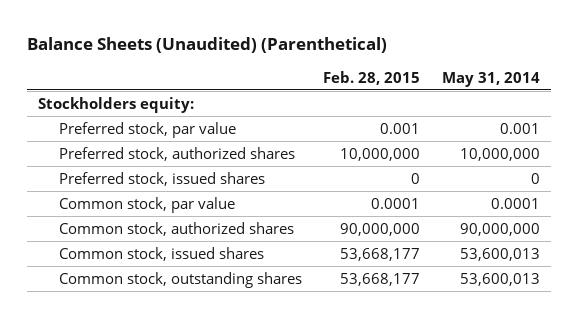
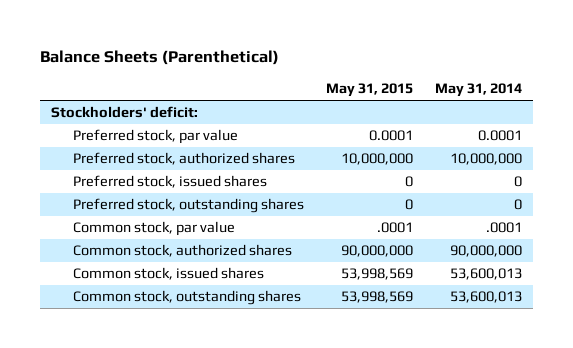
[27,37,388,54] Balance Sheets (Unaudited) (Parenthetical) -> [39,50,279,66] Balance Sheets (Parenthetical)
[323,70,421,85] Feb. 28, 2015 -> none
none -> [326,83,414,98] May 31, 2015
[37,96,194,113] Stockholders equity: -> [50,106,198,119] Stockholders' deficit:
[499,122,540,134] 0.001 -> [478,130,523,142] 0.0001
none -> [73,198,305,214] Preferred stock, outstanding shares
[490,197,540,209] 0.0001 -> [486,222,523,234] .0001

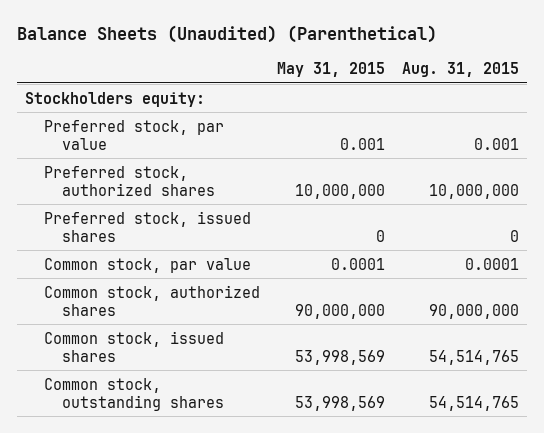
[39,50,279,66] Balance Sheets (Parenthetical) -> [16,24,437,43] Balance Sheets (Unaudited) (Parenthetical)
[435,83,523,98] May 31, 2014 -> none
none -> [401,62,519,78] Aug. 31, 2015
[50,106,198,119] Stockholders' deficit: -> [25,91,206,107] Stockholders equity:
[369,130,414,142] 0.0001 -> [339,137,385,150] 0.001
[73,198,305,214] Preferred stock, outstanding shares -> none
[377,222,414,234] .0001 -> [330,257,385,270] 0.0001

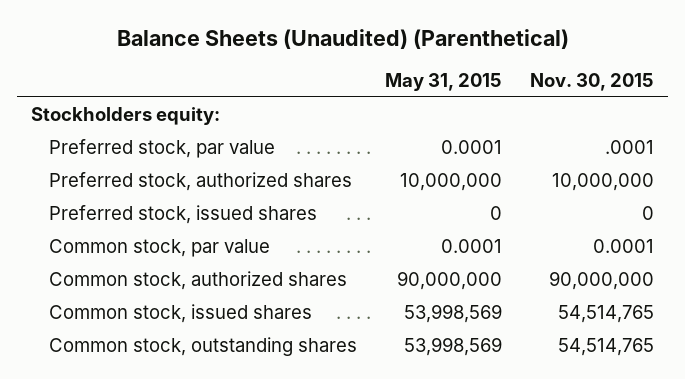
[401,62,519,78] Aug. 31, 2015 -> none
none -> [530,73,655,92] Nov. 30, 2015
[339,137,385,150] 0.001 -> [441,140,503,155] 0.0001

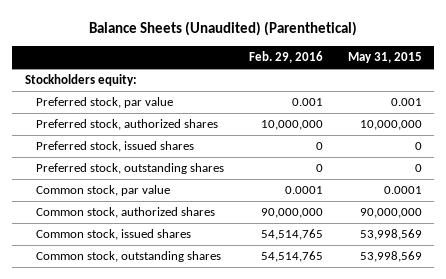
[530,73,655,92] Nov. 30, 2015 -> none
none -> [248,51,323,64] Feb. 29, 2016
[441,140,503,155] 0.0001 -> [390,98,422,107] 0.001
none -> [35,163,224,175] Preferred stock, outstanding shares

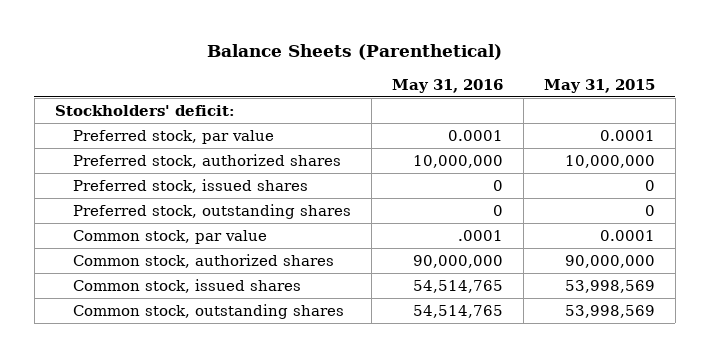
[89,20,358,36] Balance Sheets (Unaudited) (Parenthetical) -> [206,44,502,61] Balance Sheets (Parenthetical)
[248,51,323,64] Feb. 29, 2016 -> none
none -> [391,78,503,93] May 31, 2016
[24,74,137,87] Stockholders equity: -> [54,104,235,116] Stockholders' deficit:
[390,98,422,107] 0.001 -> [599,129,655,141] 0.0001

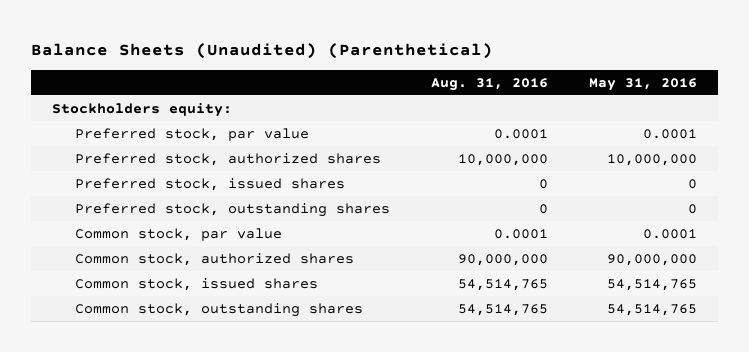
[206,44,502,61] Balance Sheets (Parenthetical) -> [31,42,494,59] Balance Sheets (Unaudited) (Parenthetical)
[543,78,655,93] May 31, 2015 -> none
none -> [431,77,549,91] Aug. 31, 2016
[54,104,235,116] Stockholders' deficit: -> [51,102,232,117] Stockholders equity:
[457,229,503,241] .0001 -> [643,228,698,239] 0.0001

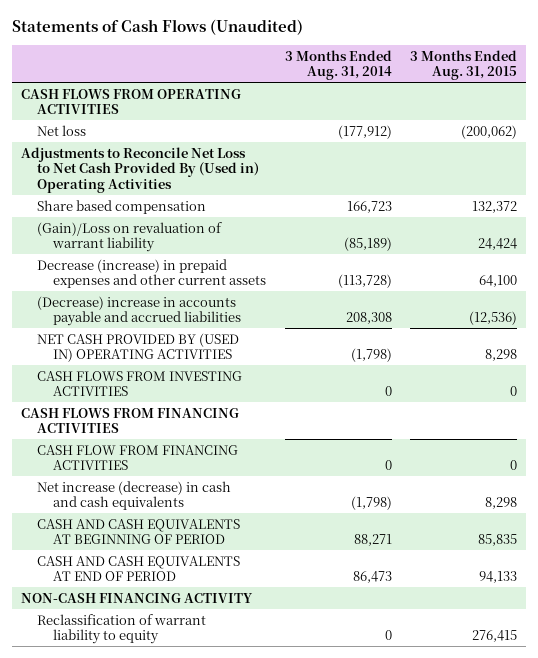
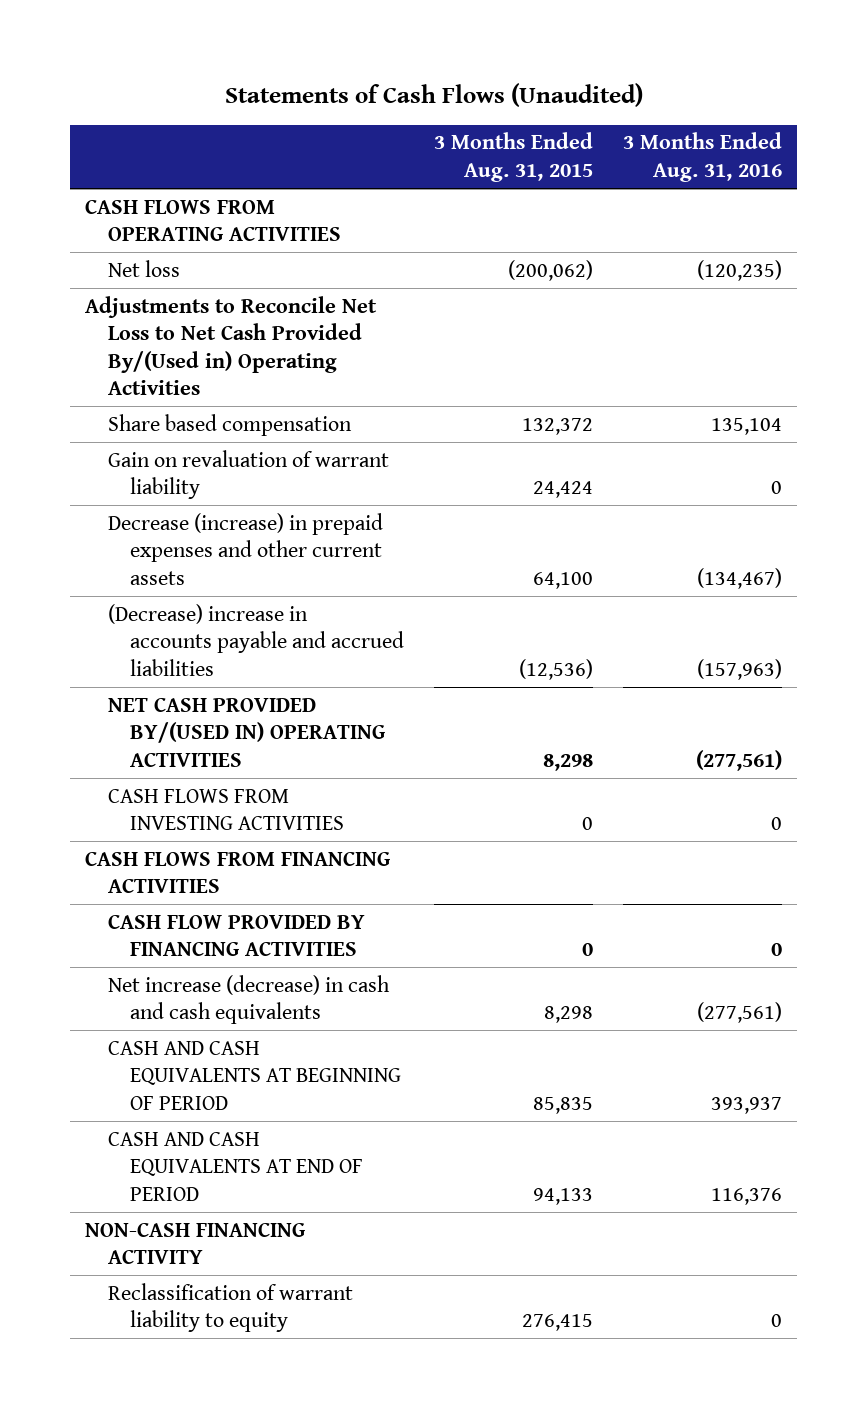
[284,49,392,81] 3 Months Ended Aug. 31, 2014 -> none
none -> [623,132,783,182] 3 Months Ended Aug. 31, 2016
[20,146,259,194] Adjustments to Reconcile Net Loss to Net Cash Provided By (Used in) Operating Activities -> [85,295,378,395] Adjustments to Reconcile Net Loss to Net Cash Provided By/(Used in) Operating Activities
[36,221,222,253] (Gain)/Loss on revaluation of warrant liability -> [107,449,389,500] Gain on revaluation of warrant liability
[36,332,239,363] NET CASH PROVIDED BY (USED IN) OPERATING ACTIVITIES -> [107,696,385,767] NET CASH PROVIDED BY/(USED IN) OPERATING ACTIVITIES
[36,444,238,471] CASH FLOW FROM FINANCING ACTIVITIES -> [107,913,365,957] CASH FLOW PROVIDED BY FINANCING ACTIVITIES

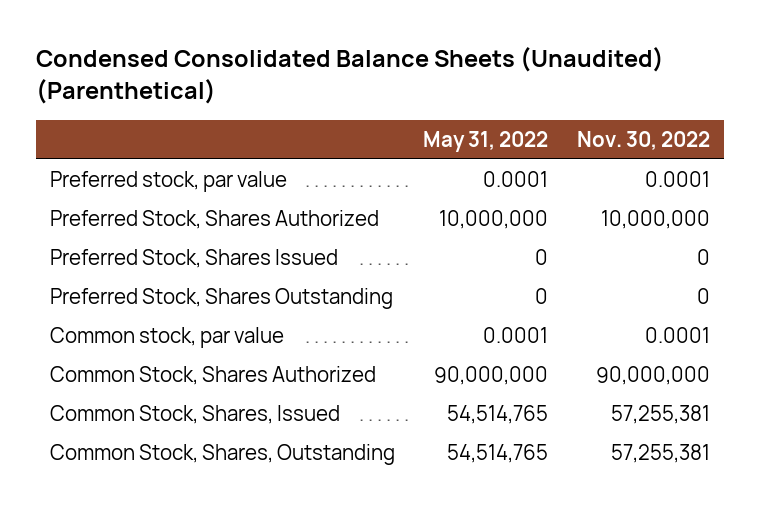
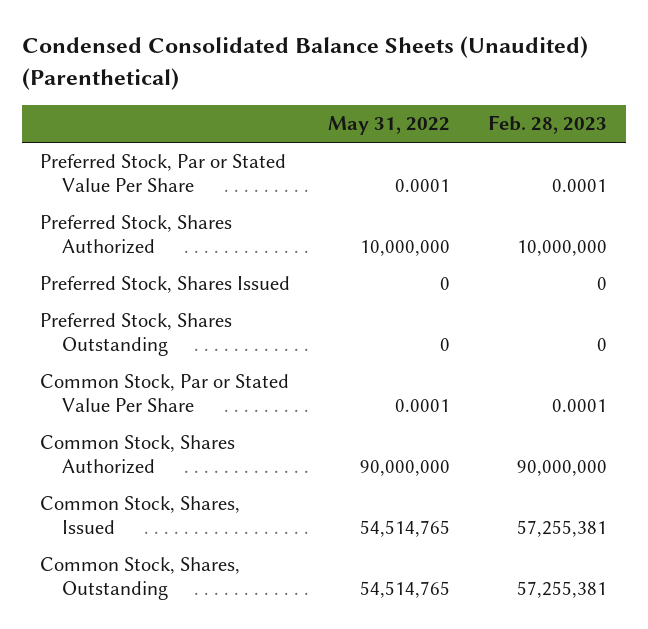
[576,130,710,150] Nov. 30, 2022 -> none
none -> [488,115,608,135] Feb. 28, 2023
[49,171,287,193] Preferred stock, par value -> [40,154,287,193] Preferred Stock, Par or Stated Value Per Share
[49,327,284,349] Common stock, par value -> [40,374,290,413] Common Stock, Par or Stated Value Per Share

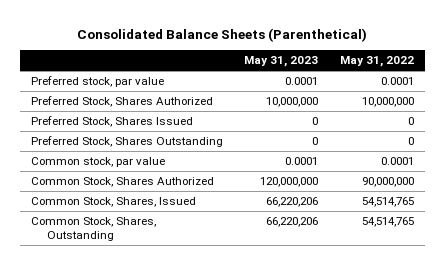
[21,36,588,90] Condensed Consolidated Balance Sheets (Unaudited) (Parenthetical) -> [77,27,368,42] Consolidated Balance Sheets (Parenthetical)
[488,115,608,135] Feb. 28, 2023 -> none
none -> [244,56,319,68] May 31, 2023
[40,154,287,193] Preferred Stock, Par or Stated Value Per Share -> [31,76,165,88] Preferred stock, par value
[40,374,290,413] Common Stock, Par or Stated Value Per Share -> [31,157,166,168] Common stock, par value

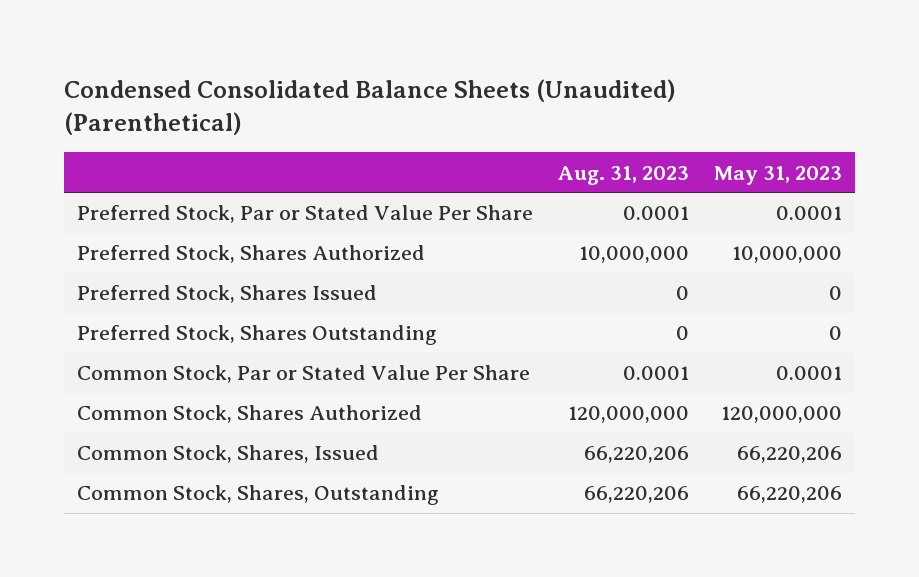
[77,27,368,42] Consolidated Balance Sheets (Parenthetical) -> [64,78,677,135] Condensed Consolidated Balance Sheets (Unaudited) (Parenthetical)
[339,56,414,68] May 31, 2022 -> none
none -> [558,165,690,185] Aug. 31, 2023
[31,76,165,88] Preferred stock, par value -> [77,205,534,224] Preferred Stock, Par or Stated Value Per Share
[31,157,166,168] Common stock, par value -> [77,365,531,384] Common Stock, Par or Stated Value Per Share

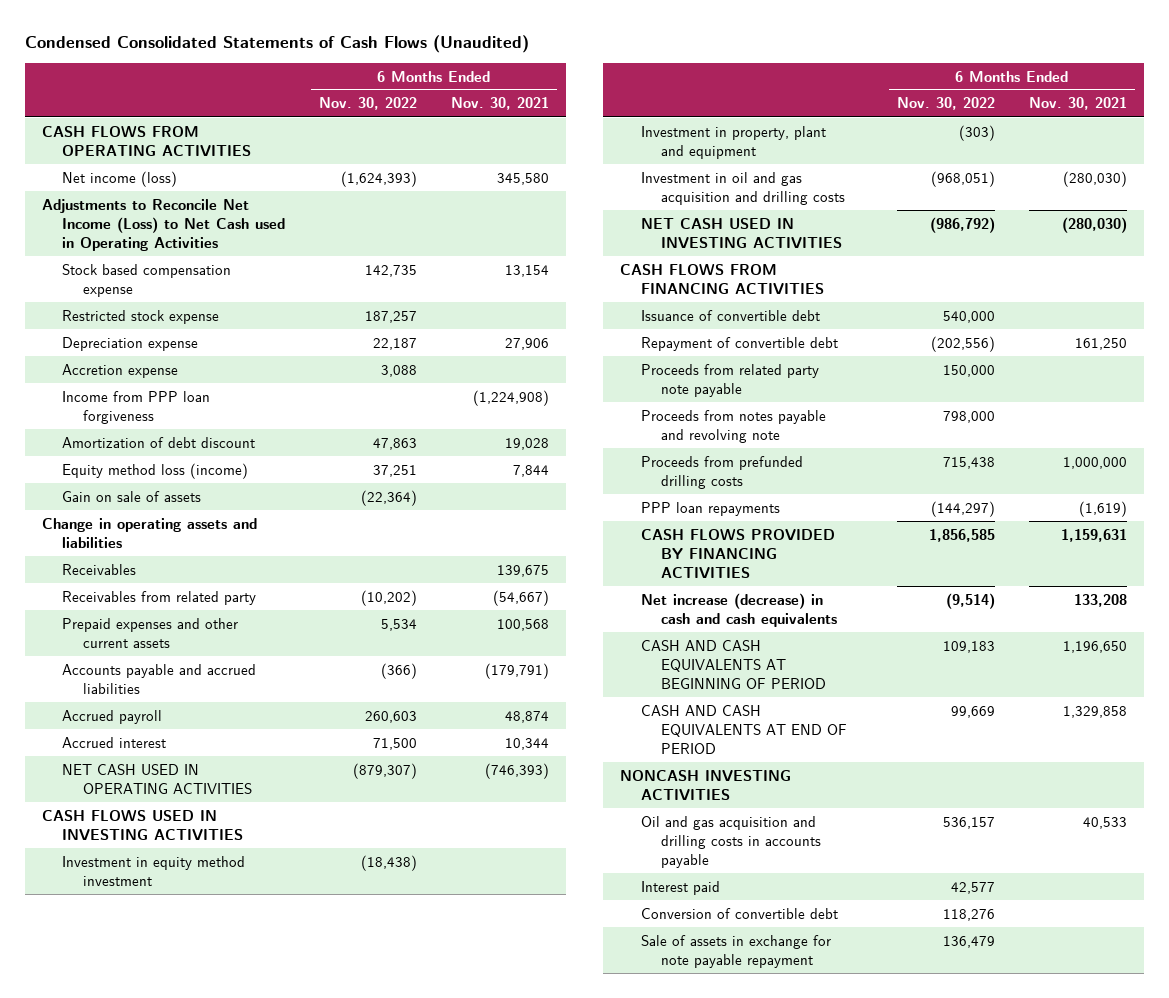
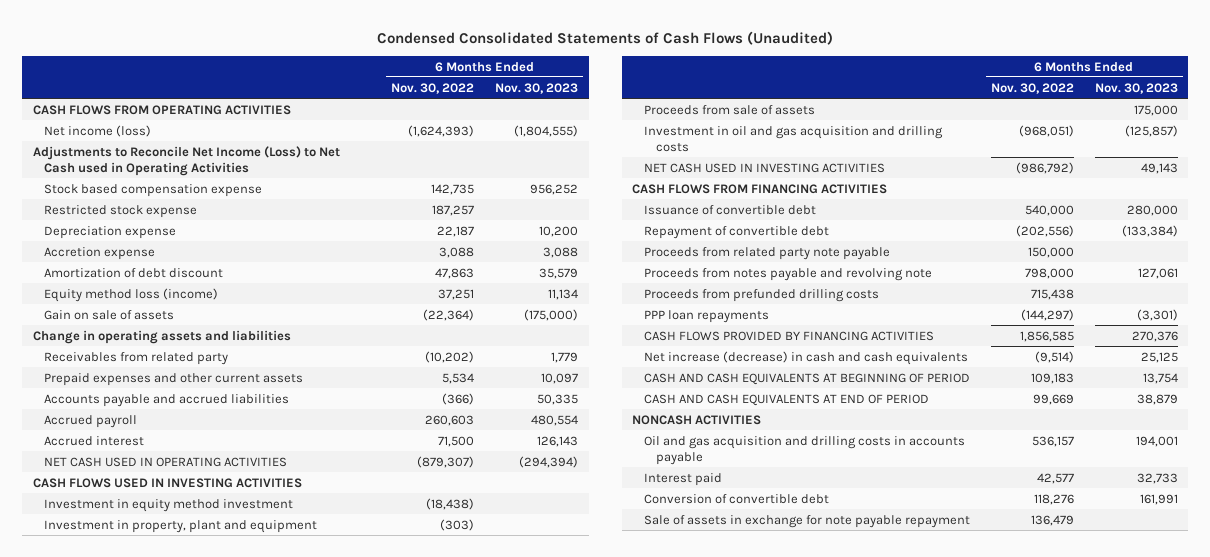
[450,97,549,111] Nov. 30, 2021 -> none
none -> [495,82,579,94] Nov. 30, 2023
[62,390,211,424] Income from PPP loan forgiveness -> none
[62,563,137,575] Receivables -> none
none -> [643,104,815,115] Proceeds from sale of assets
[619,769,791,801] NONCASH INVESTING ACTIVITIES -> [632,414,762,425] NONCASH ACTIVITIES

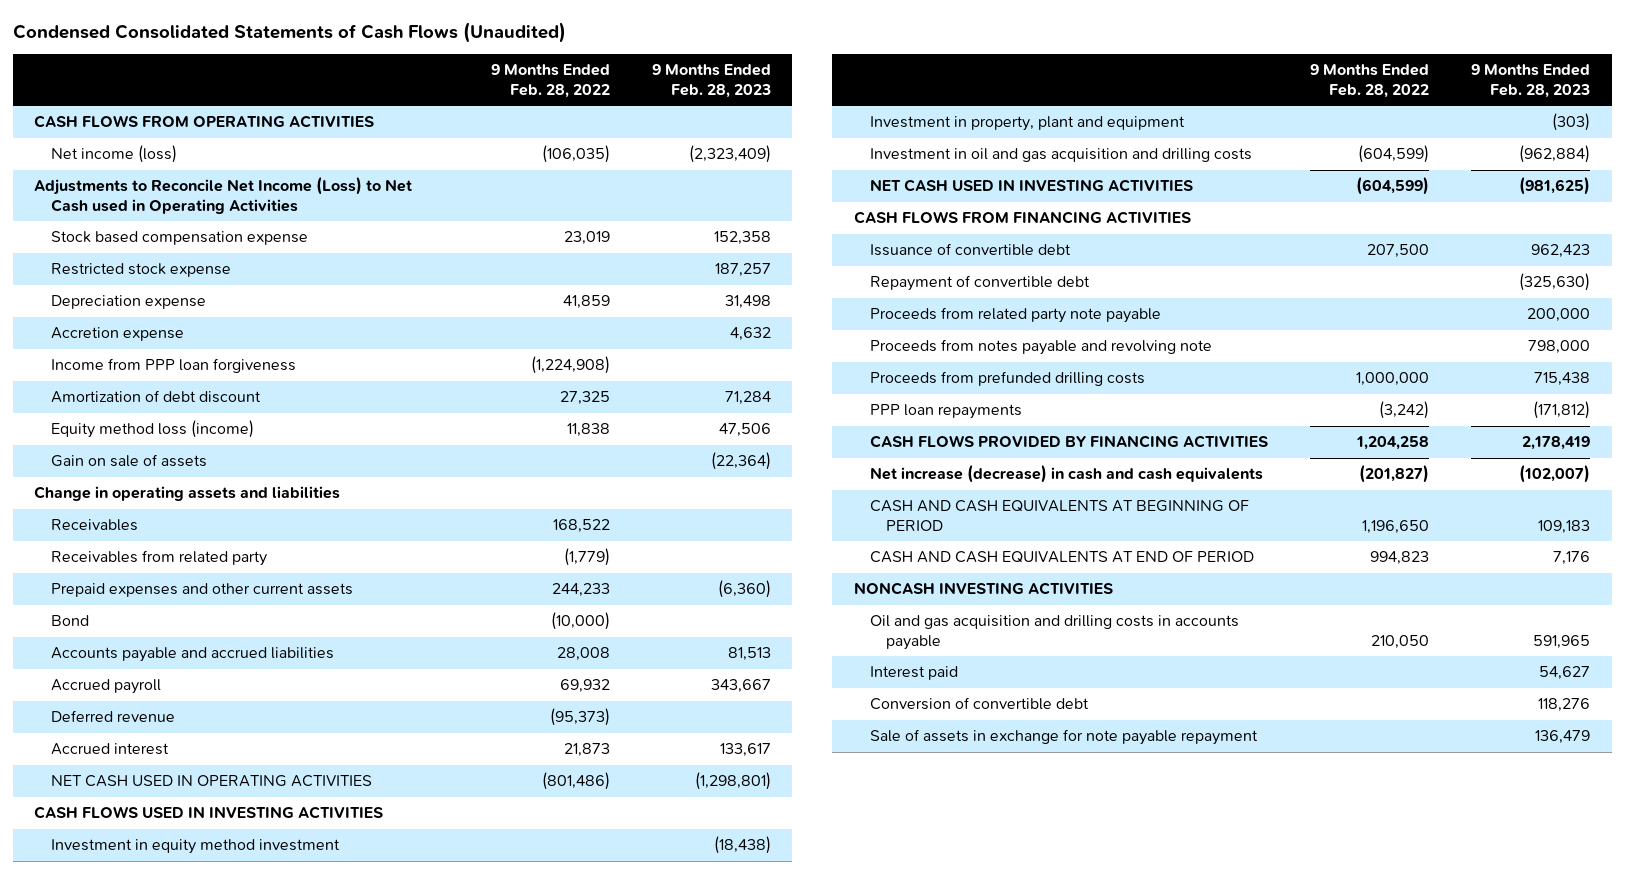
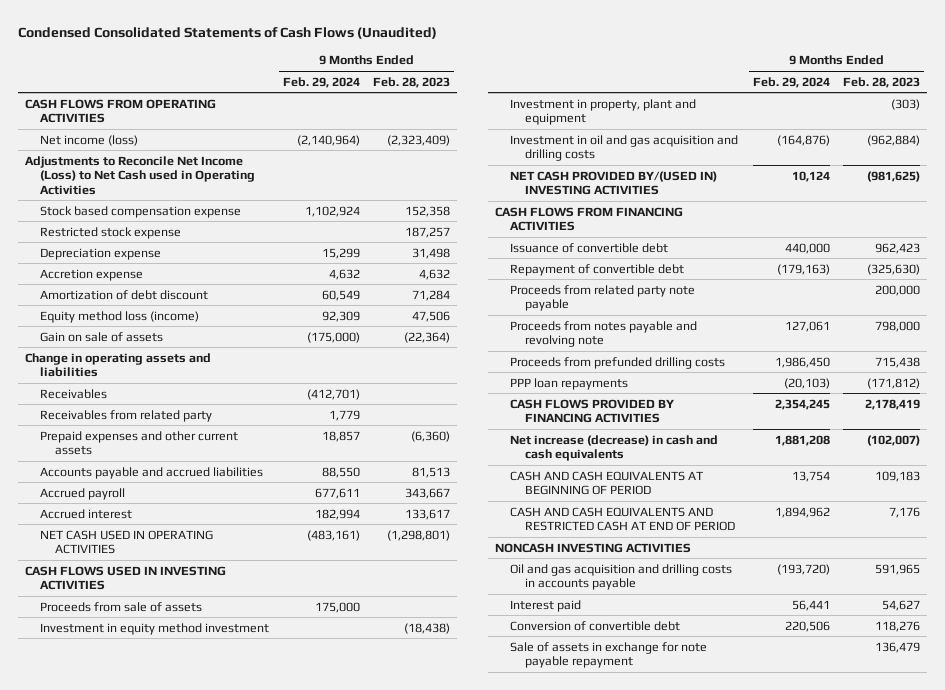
[490,64,610,98] 9 Months Ended Feb. 28, 2022 -> none
none -> [282,76,360,88] Feb. 29, 2024
[50,358,296,374] Income from PPP loan forgiveness -> none
[50,615,89,627] Bond -> none
[50,710,175,723] Deferred revenue -> none
none -> [40,601,203,612] Proceeds from sale of assets
[869,179,1193,193] NET CASH USED IN INVESTING ACTIVITIES -> [510,170,718,196] NET CASH PROVIDED BY/(USED IN) INVESTING ACTIVITIES
[869,551,1254,564] CASH AND CASH EQUIVALENTS AT END OF PERIOD -> [510,506,736,532] CASH AND CASH EQUIVALENTS AND RESTRICTED CASH AT END OF PERIOD

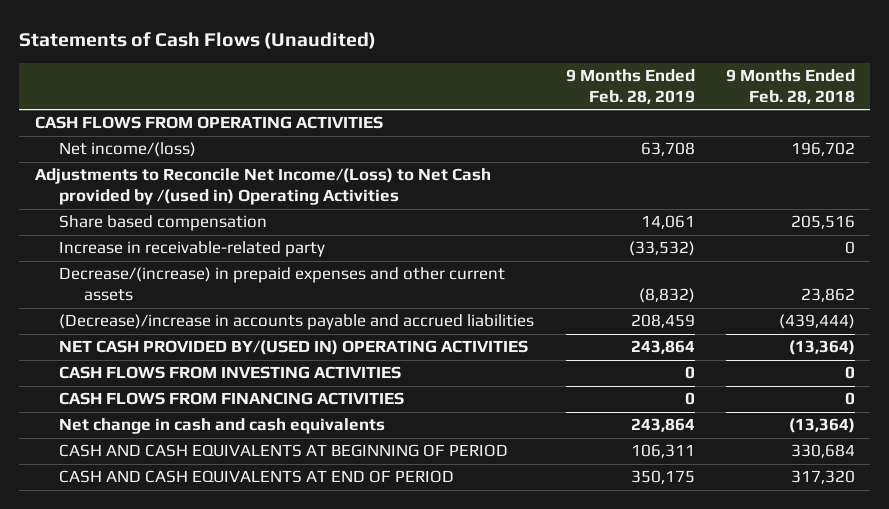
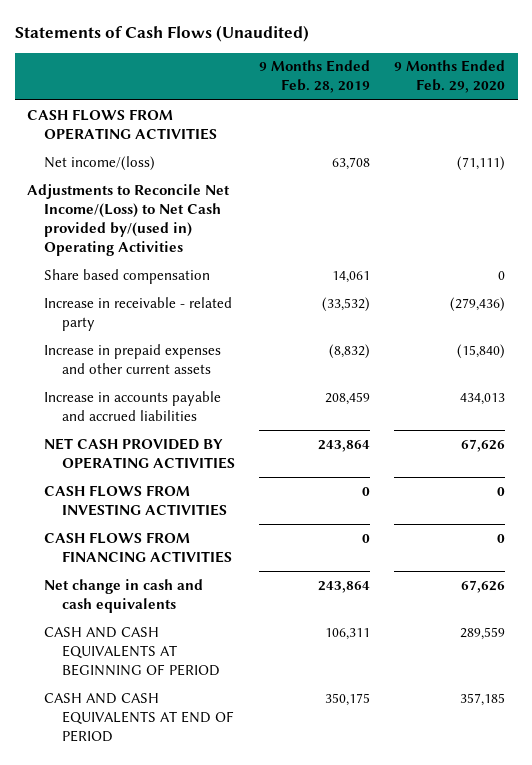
[725,68,855,104] 9 Months Ended Feb. 28, 2018 -> none
none -> [394,60,506,94] 9 Months Ended Feb. 29, 2020
[34,168,491,206] Adjustments to Reconcile Net Income/(Loss) to Net Cash provided by /(used in) Operating Activities -> [26,183,230,256] Adjustments to Reconcile Net Income/(Loss) to Net Cash provided by/(used in) Operating Activities
[59,241,326,258] Increase in receivable-related party -> [44,296,233,331] Increase in receivable - related party
[59,267,506,302] Decrease/(increase) in prepaid expenses and other current assets -> [44,343,222,374] Increase in prepaid expenses and other current assets
[59,314,535,331] (Decrease)/increase in accounts payable and accrued liabilities -> [44,390,222,421] Increase in accounts payable and accrued liabilities
[59,340,529,356] NET CASH PROVIDED BY/(USED IN) OPERATING ACTIVITIES -> [44,437,235,469] NET CASH PROVIDED BY OPERATING ACTIVITIES

